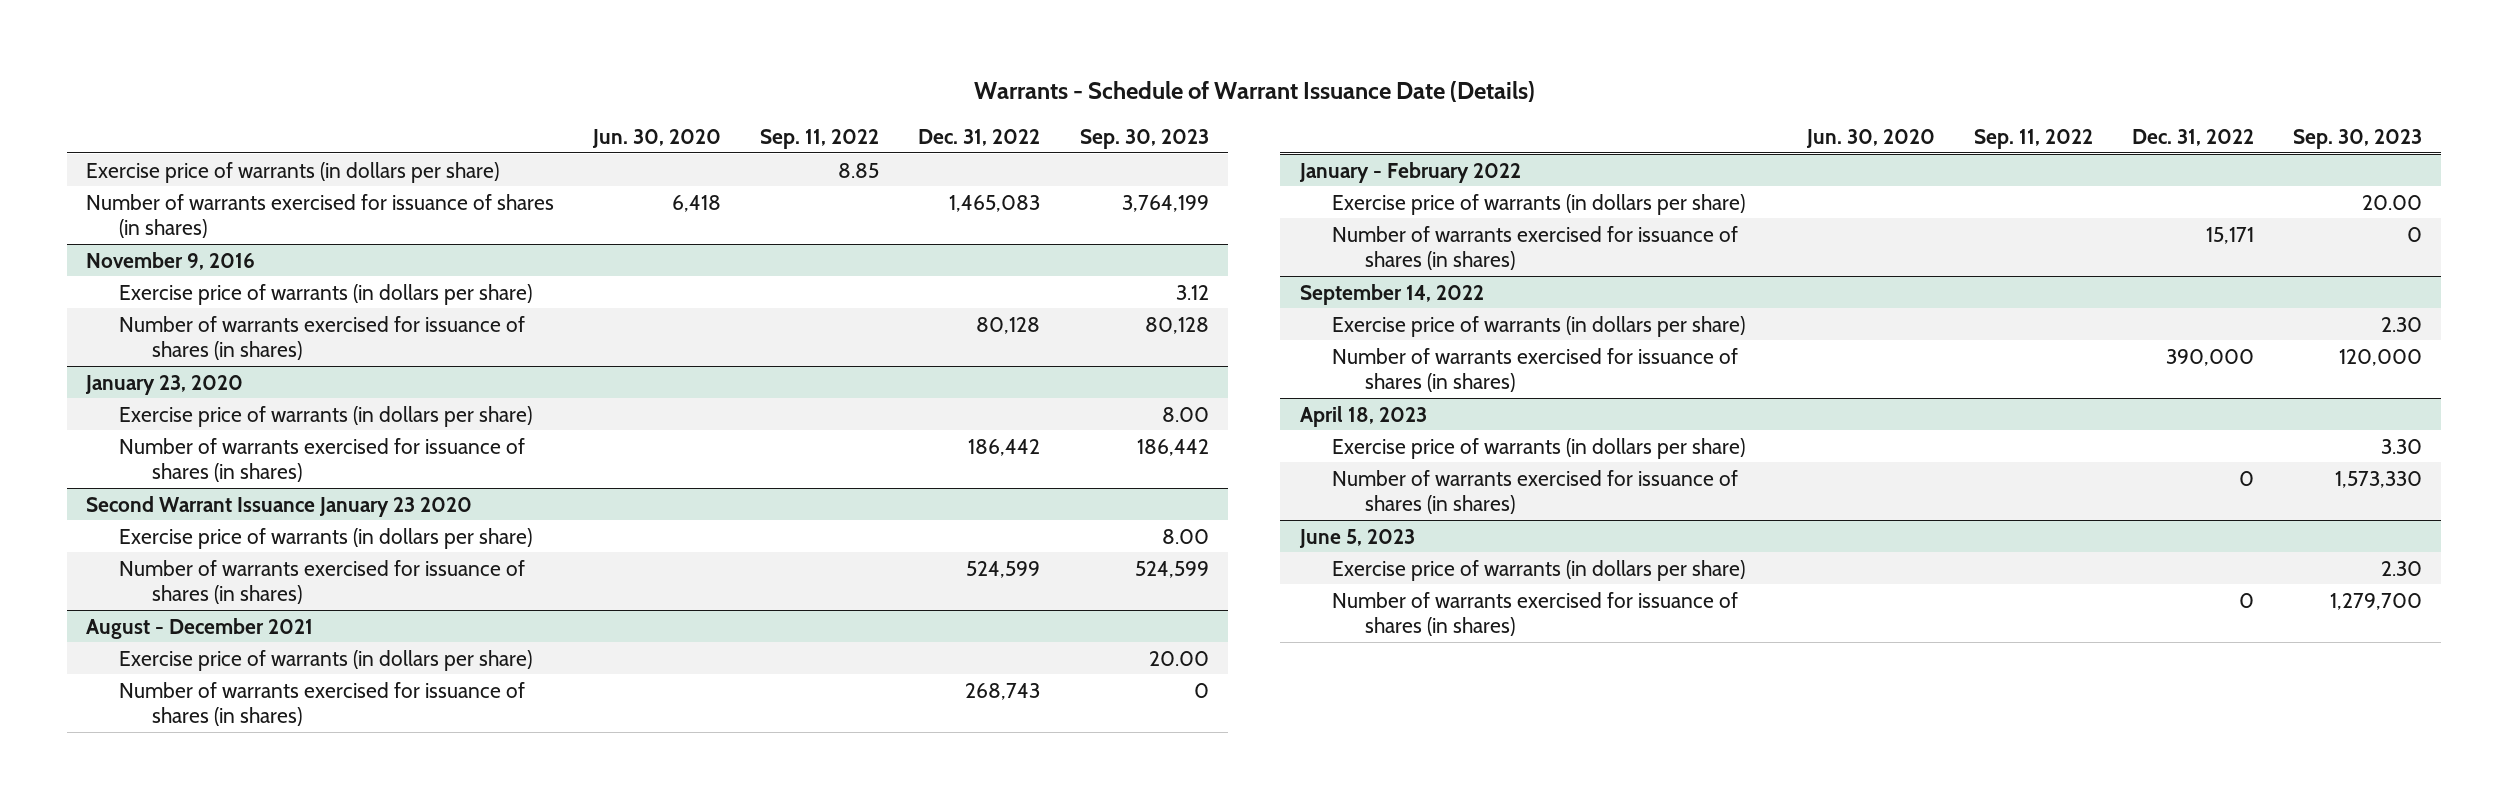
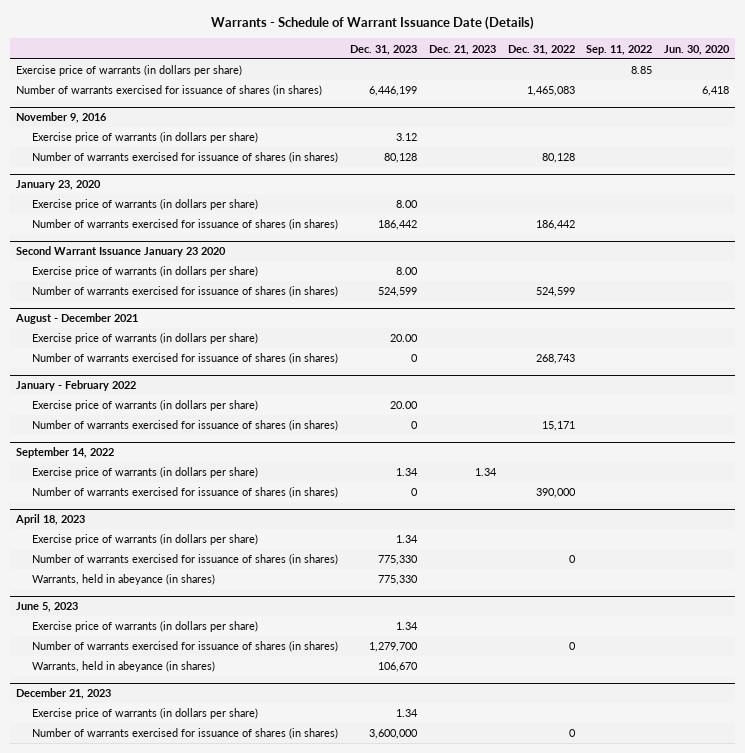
[1079,128,1209,149] Sep. 30, 2023 -> none
none -> [349,44,417,55] Dec. 31, 2023
none -> [428,44,496,55] Dec. 21, 2023
none -> [31,574,215,586] Warrants, held in abeyance (in shares)
none -> [31,661,215,673] Warrants, held in abeyance (in shares)
none -> [15,688,111,700] December 21, 2023
none -> [31,708,258,720] Exercise price of warrants (in dollars per share)
none -> [31,728,338,740] Number of warrants exercised for issuance of shares (in shares)

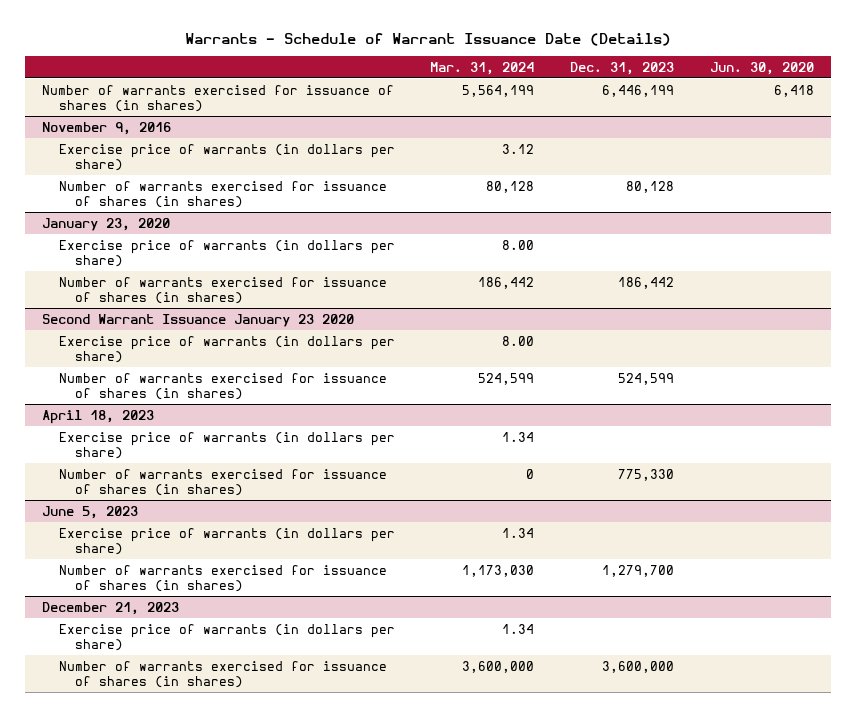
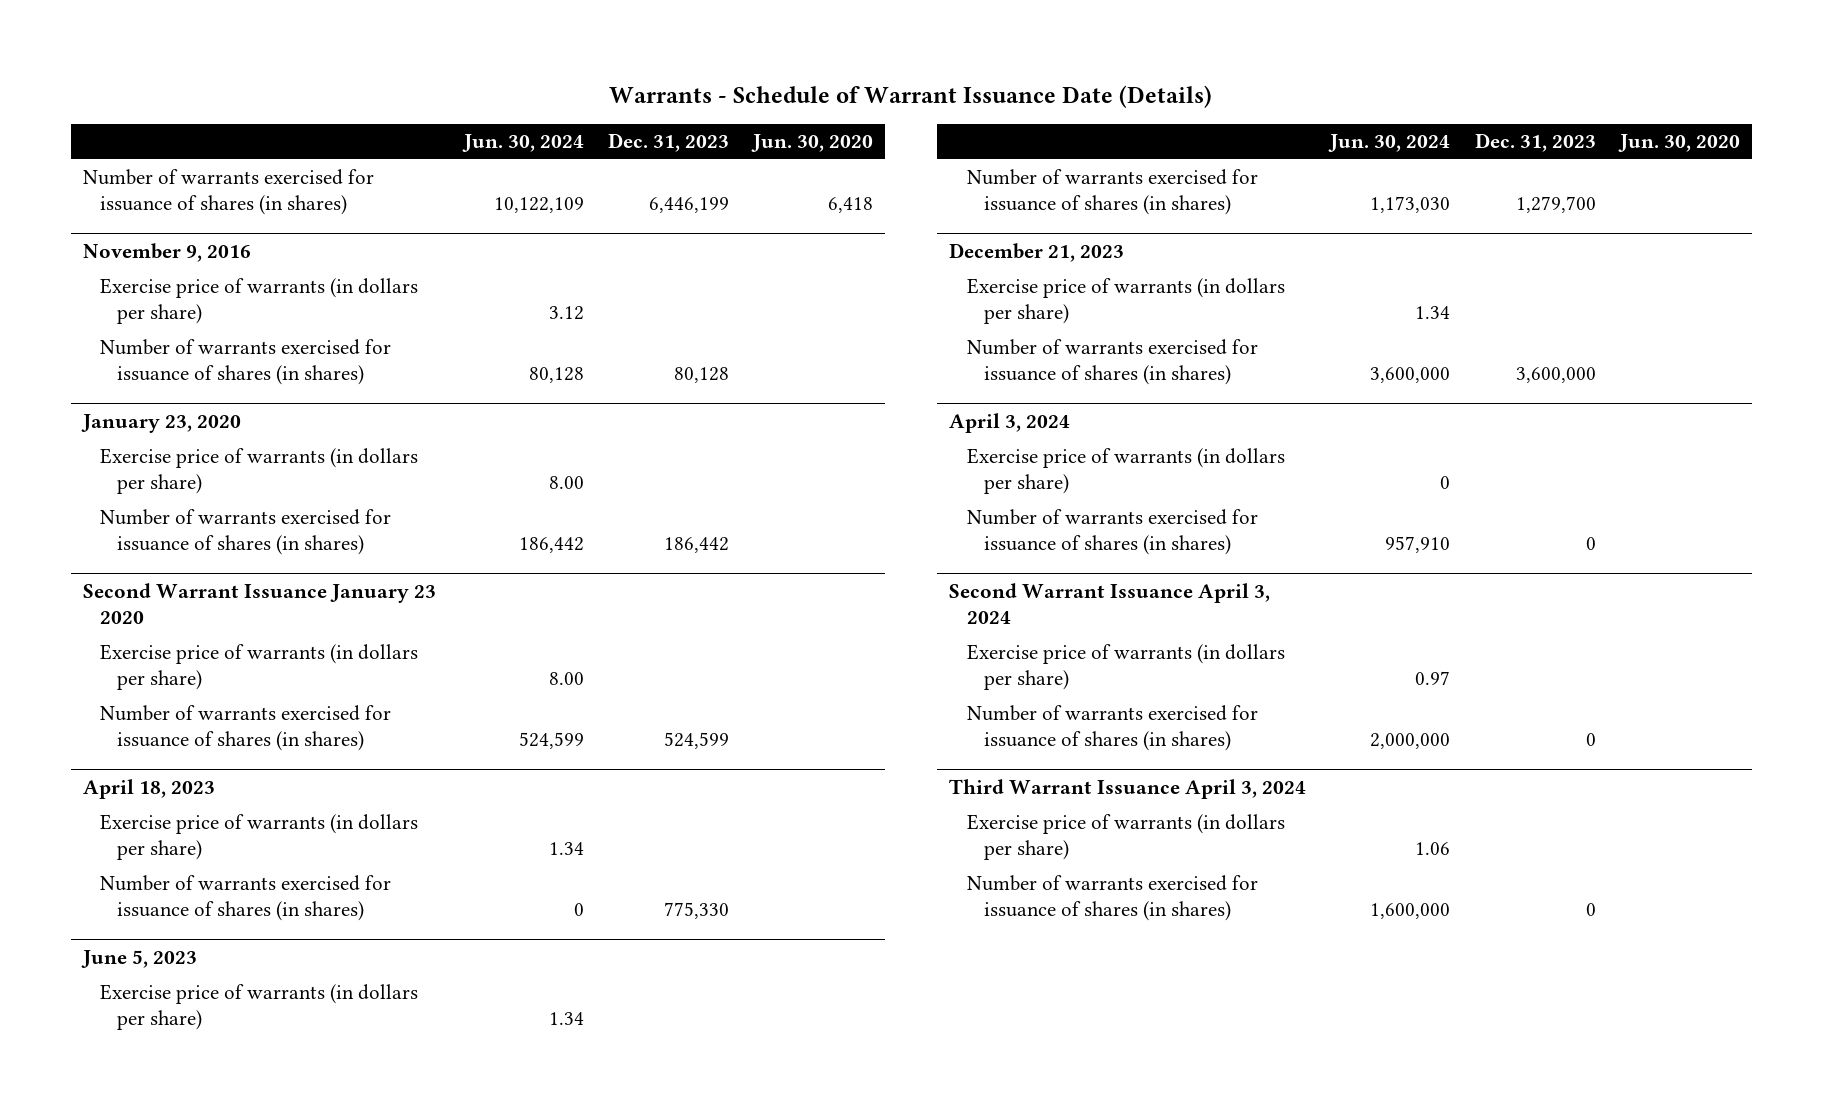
[430,61,535,75] Mar. 31, 2024 -> none
none -> [461,134,584,153] Jun. 30, 2024
none -> [949,413,1071,434] April 3, 2024
none -> [966,448,1285,495] Exercise price of warrants (in dollars per share)
none -> [966,509,1258,556] Number of warrants exercised for issuance of shares (in shares)
none -> [949,583,1271,624] Second Warrant Issuance April 3, 2024
none -> [966,644,1285,691] Exercise price of warrants (in dollars per share)
none -> [966,705,1258,752] Number of warrants exercised for issuance of shares (in shares)
none -> [949,779,1307,800] Third Warrant Issuance April 3, 2024
none -> [966,814,1285,861] Exercise price of warrants (in dollars per share)
none -> [966,875,1258,922] Number of warrants exercised for issuance of shares (in shares)

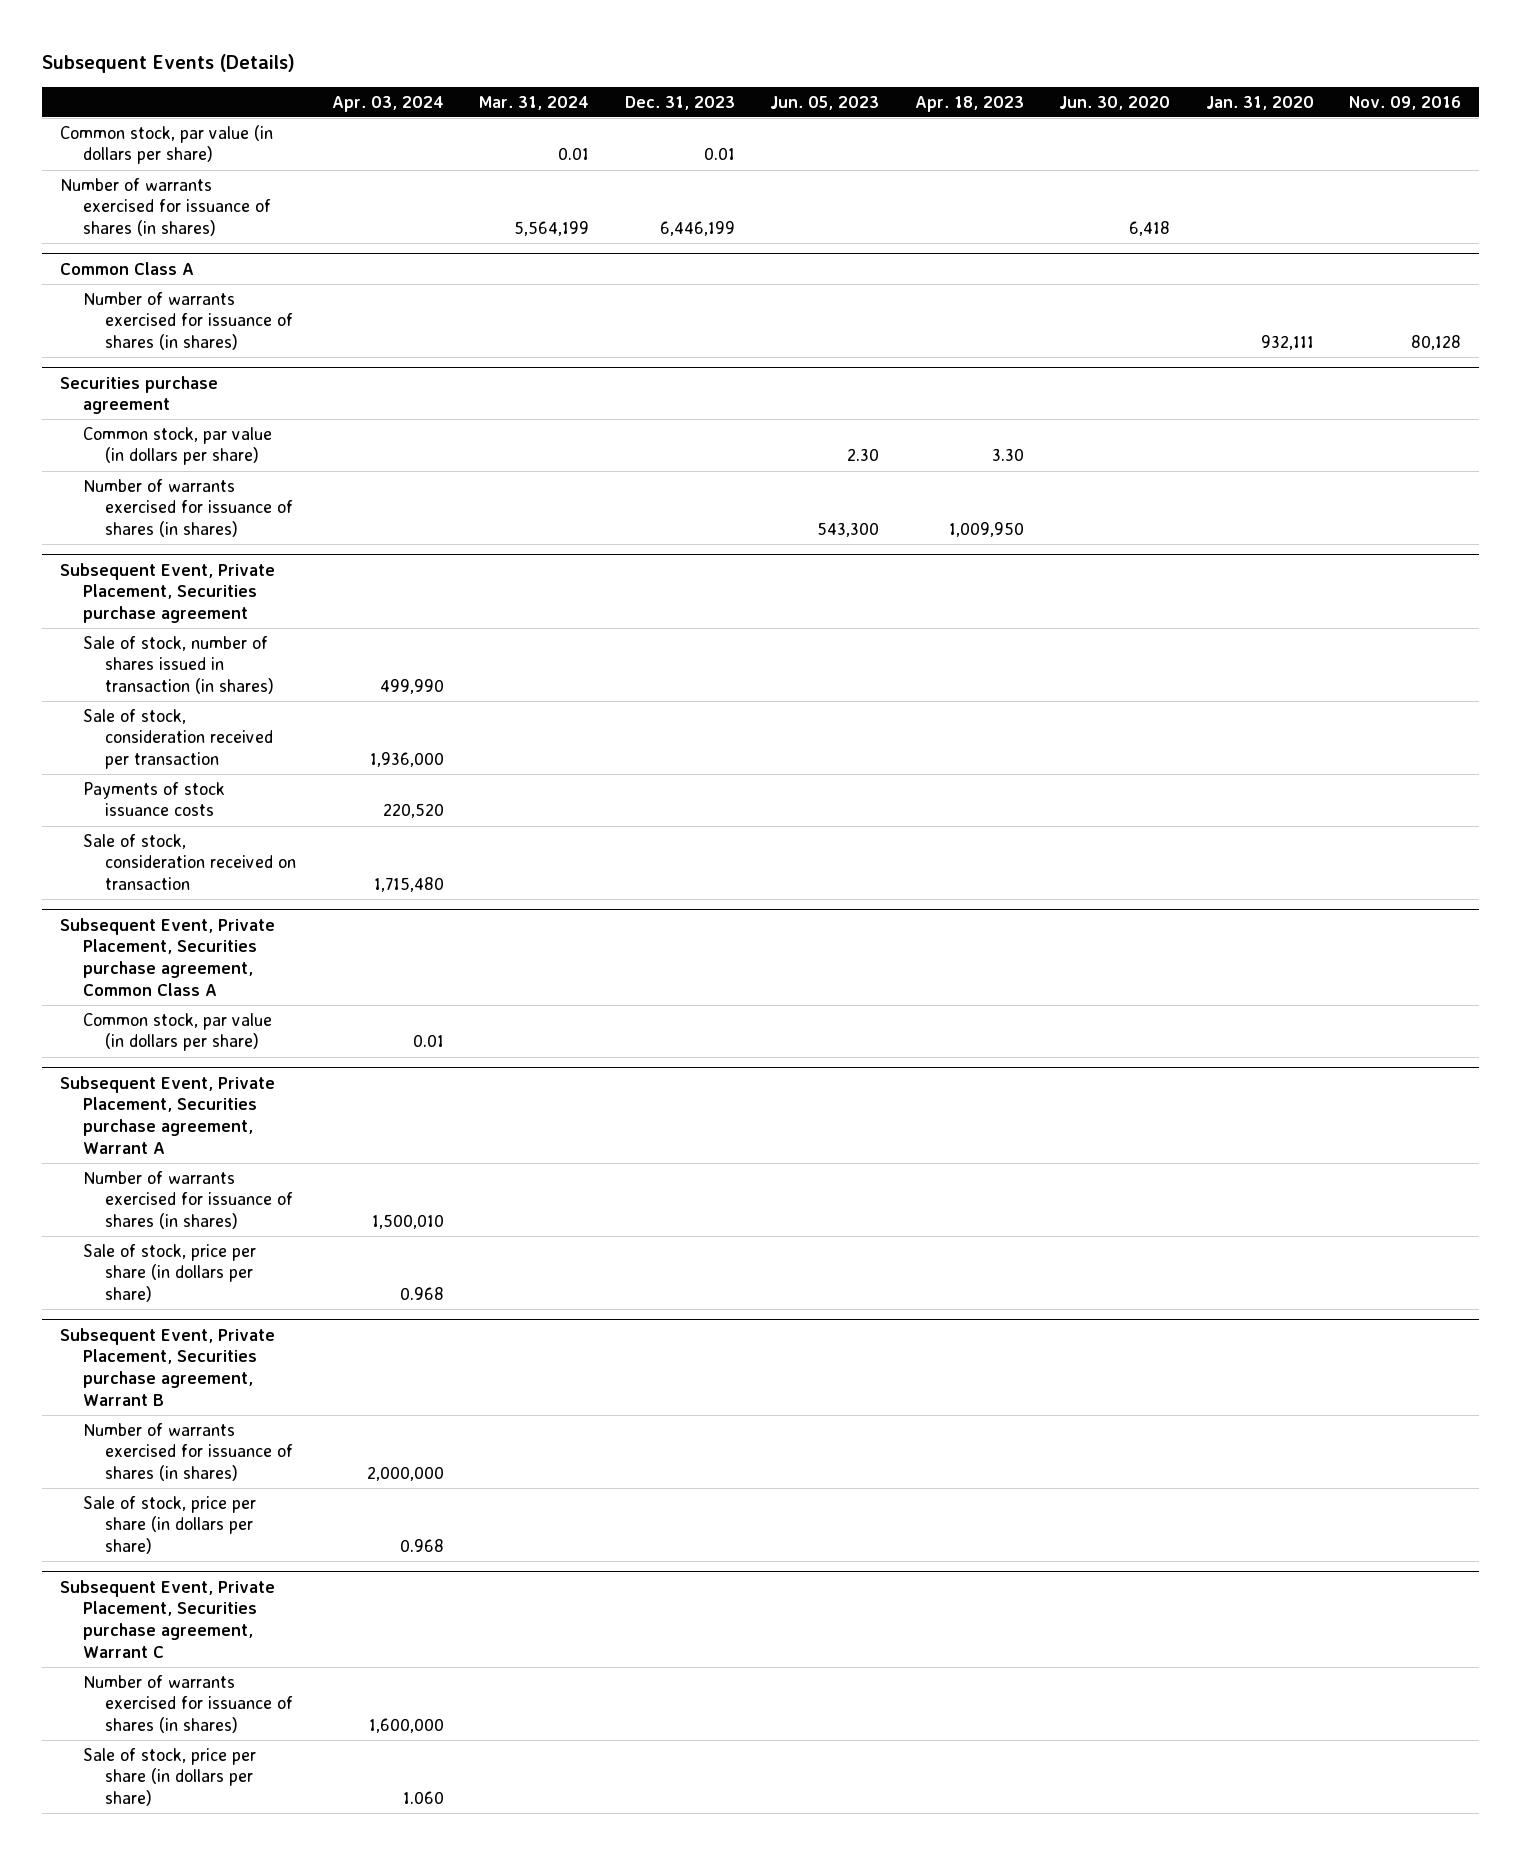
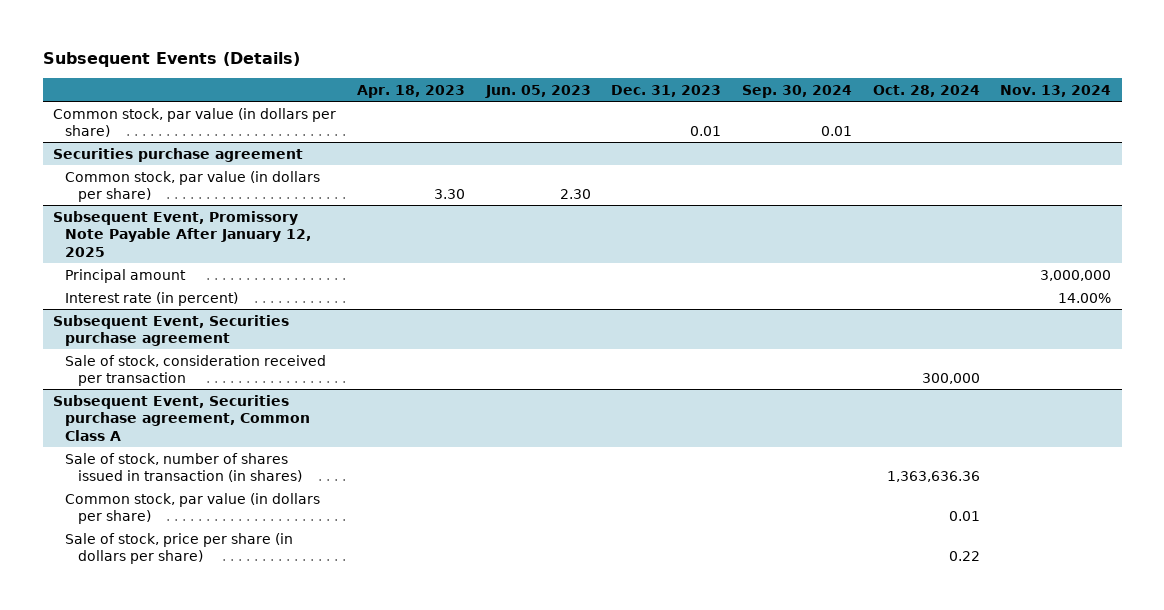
[331,95,444,112] Apr. 03, 2024 -> none
[479,95,590,110] Mar. 31, 2024 -> none
[1059,95,1171,110] Jun. 30, 2020 -> none
[1205,95,1314,110] Jan. 31, 2020 -> none
[1349,95,1462,110] Nov. 09, 2016 -> none
none -> [741,84,852,98] Sep. 30, 2024
none -> [872,84,980,97] Oct. 28, 2024
none -> [1000,84,1112,97] Nov. 13, 2024
[60,177,271,237] Number of warrants exercised for issuance of shares (in shares) -> none
[60,261,195,275] Common Class A -> none
[82,291,294,351] Number of warrants exercised for issuance of shares (in shares) -> none
[82,478,294,538] Number of warrants exercised for issuance of shares (in shares) -> none
[82,635,275,695] Sale of stock, number of shares issued in transaction (in shares) -> none
none -> [53,210,312,257] Subsequent Event, Promissory Note Payable After January 12, 2025
none -> [65,268,187,283] Principal amount
none -> [65,291,239,306] Interest rate (in percent)
[60,562,276,623] Subsequent Event, Private Placement, Securities purchase agreement -> [53,314,290,347] Subsequent Event, Securities purchase agreement
[82,781,225,817] Payments of stock issuance costs -> none
[82,833,297,891] Sale of stock, consideration received on transaction -> none
[60,917,276,996] Subsequent Event, Private Placement, Securities purchase agreement, Common Class A -> [53,394,311,441] Subsequent Event, Securities purchase agreement, Common Class A
none -> [65,452,302,483] Sale of stock, number of shares issued in transaction (in shares)
[60,1075,276,1154] Subsequent Event, Private Placement, Securities purchase agreement, Warrant A -> none
[82,1170,294,1230] Number of warrants exercised for issuance of shares (in shares) -> none
[82,1243,256,1303] Sale of stock, price per share (in dollars per share) -> none
[60,1327,276,1406] Subsequent Event, Private Placement, Securities purchase agreement, Warrant B -> none
[82,1422,294,1482] Number of warrants exercised for issuance of shares (in shares) -> none
[82,1495,256,1555] Sale of stock, price per share (in dollars per share) -> none
[60,1579,276,1658] Subsequent Event, Private Placement, Securities purchase agreement, Warrant C -> none
[82,1674,294,1734] Number of warrants exercised for issuance of shares (in shares) -> none
[82,1747,256,1807] Sale of stock, price per share (in dollars per share) -> none
none -> [65,532,294,565] Sale of stock, price per share (in dollars per share)

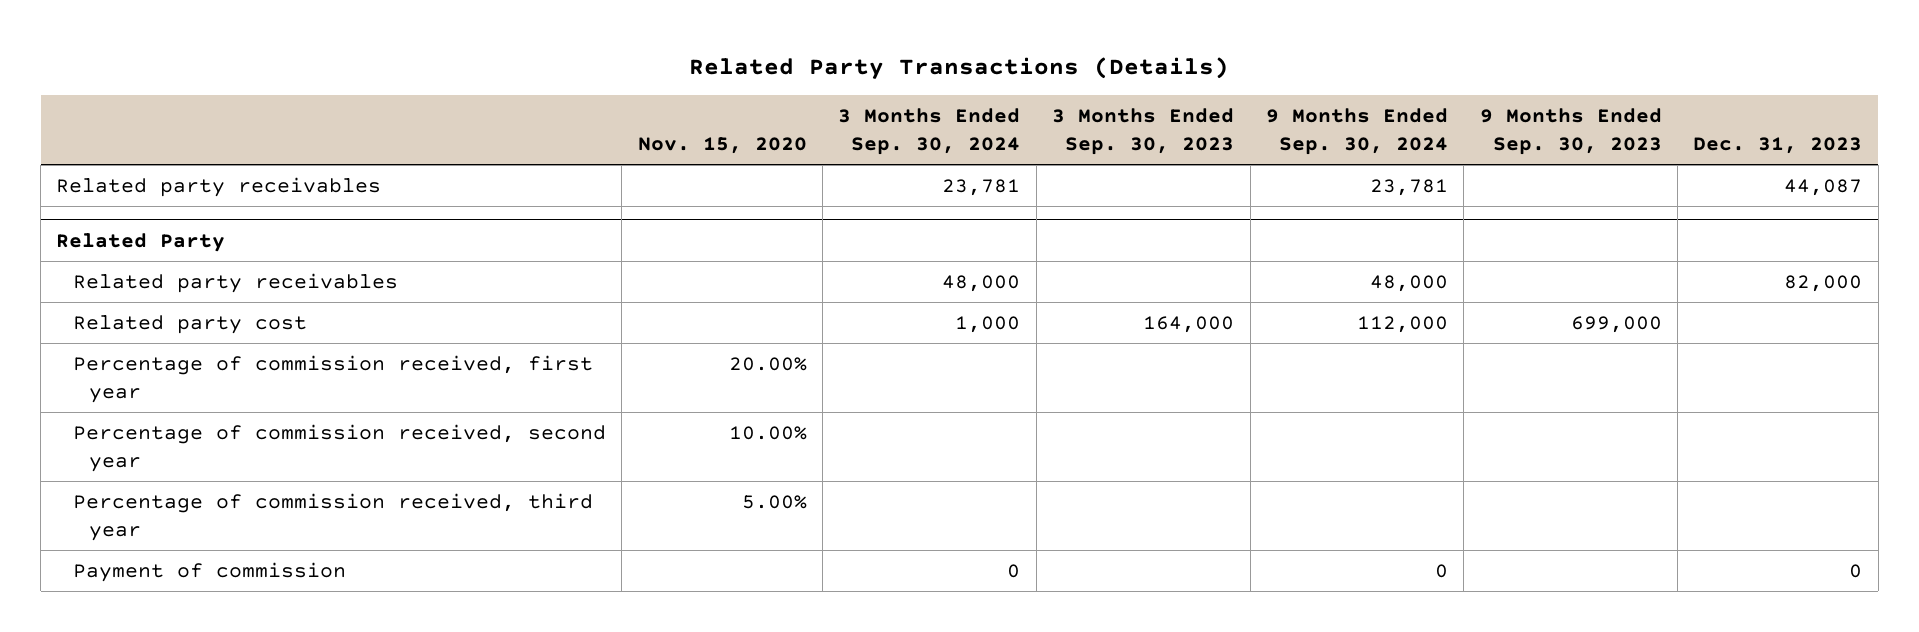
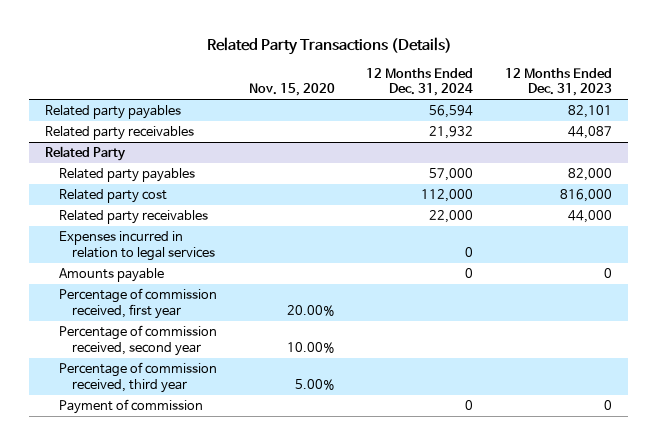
[838,108,1021,156] 3 Months Ended Sep. 30, 2024 -> none
[1052,108,1235,156] 3 Months Ended Sep. 30, 2023 -> none
[1265,108,1448,156] 9 Months Ended Sep. 30, 2024 -> none
[1479,108,1662,156] 9 Months Ended Sep. 30, 2023 -> none
[1693,137,1863,155] Dec. 31, 2023 -> none
none -> [366,67,474,97] 12 Months Ended Dec. 31, 2024
none -> [505,67,613,97] 12 Months Ended Dec. 31, 2023
none -> [45,105,182,120] Related party payables
none -> [58,168,195,183] Related party payables
[72,273,398,294] Related party receivables -> [58,210,208,225] Related party receivables
none -> [58,231,216,261] Expenses incurred in relation to legal services
none -> [58,268,164,283] Amounts payable

